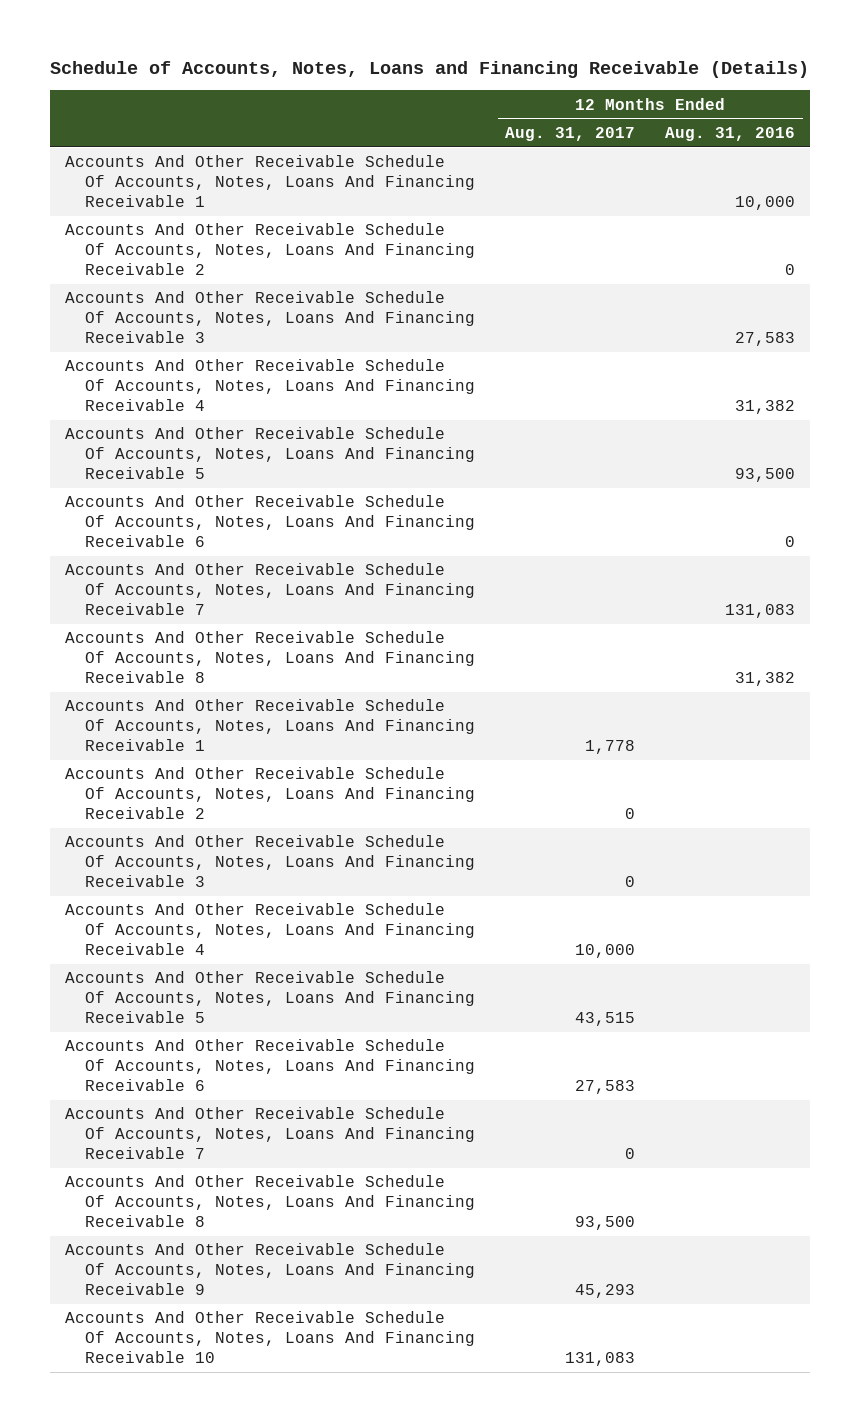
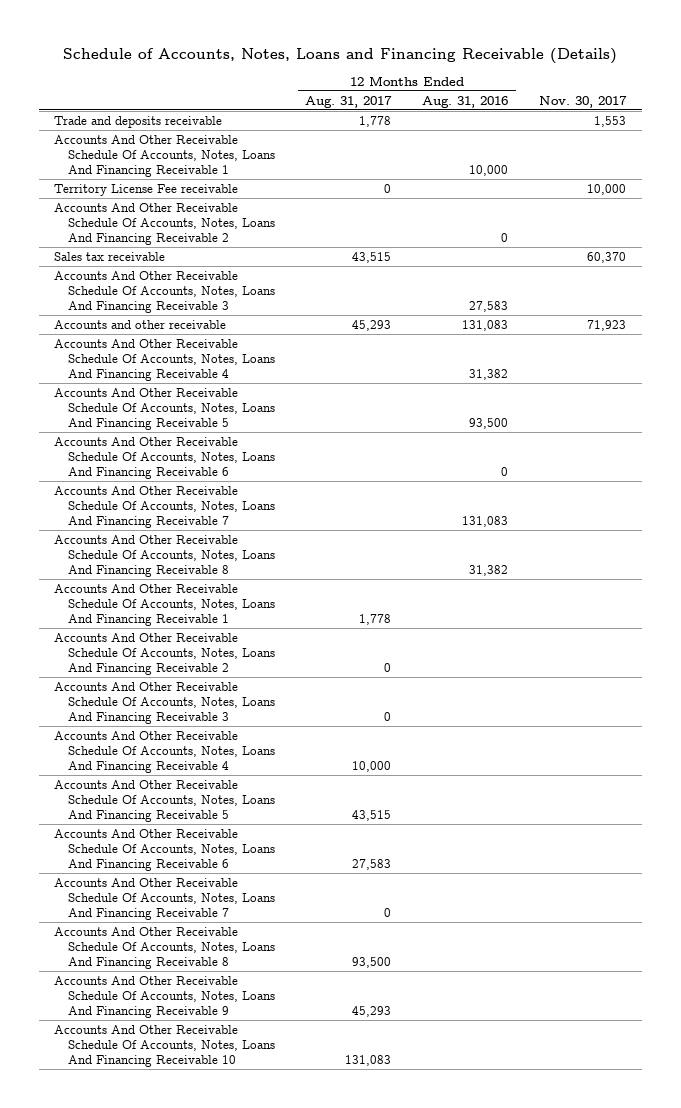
none -> [539,95,628,108] Nov. 30, 2017
none -> [54,115,223,128] Trade and deposits receivable
none -> [54,183,239,196] Territory License Fee receivable
none -> [54,251,166,261] Sales tax receivable
none -> [54,319,227,329] Accounts and other receivable

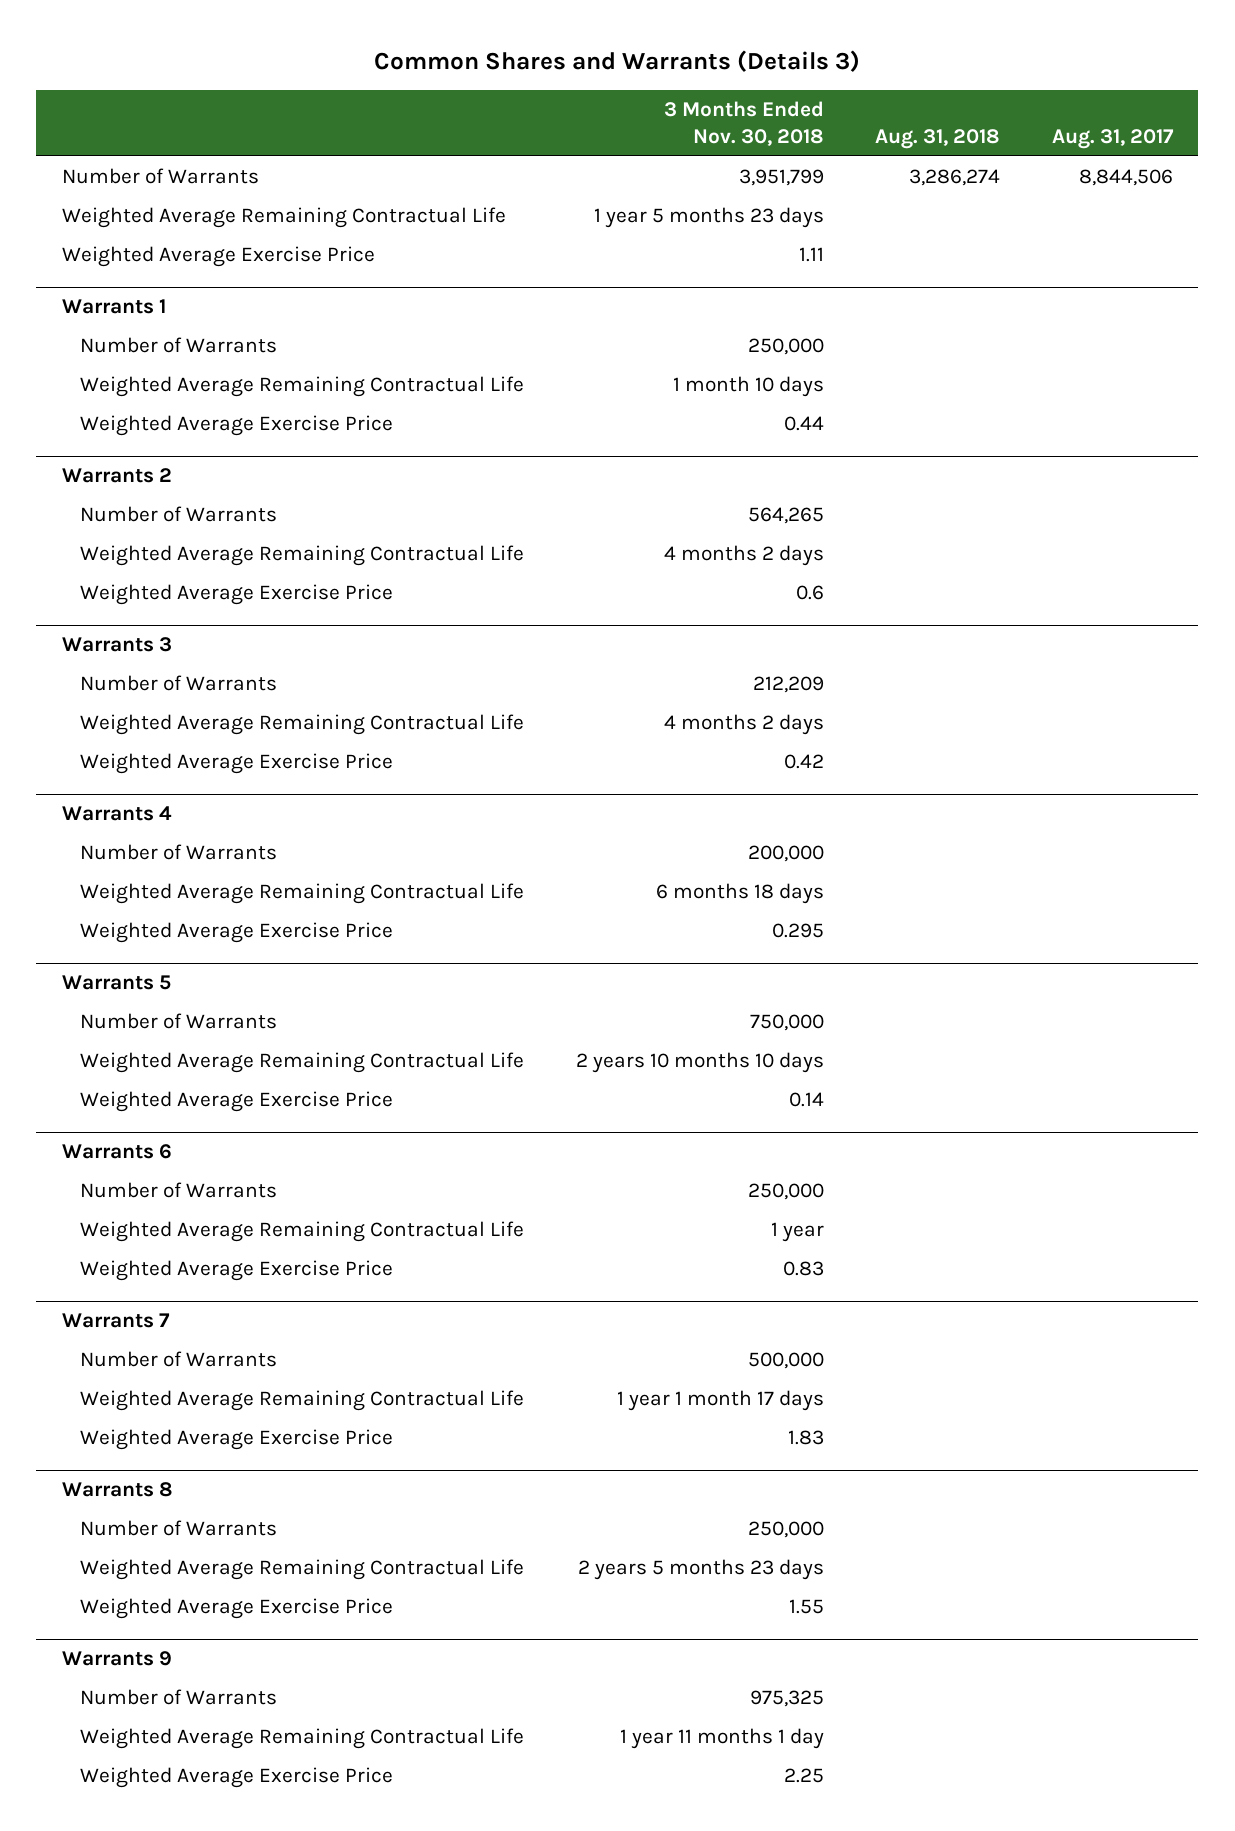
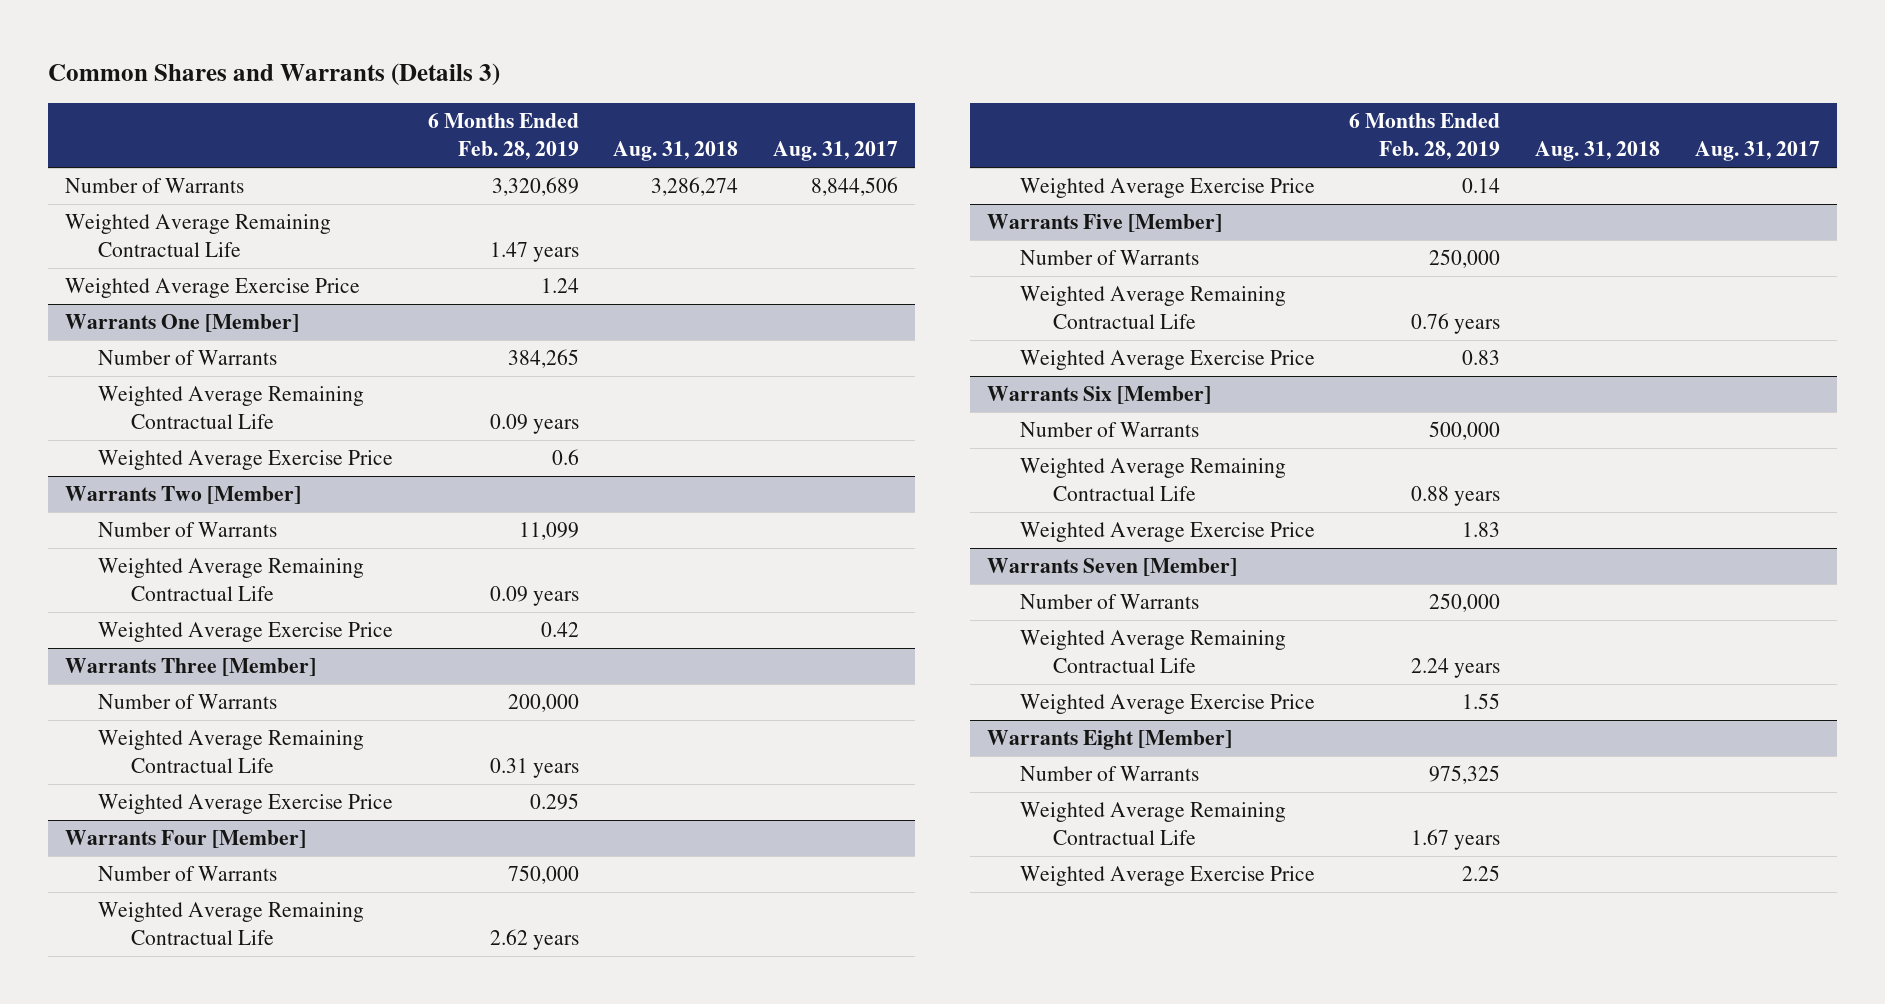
[663,101,824,146] 3 Months Ended Nov. 30, 2018 -> none
none -> [427,113,579,161] 6 Months Ended Feb. 28, 2019
[62,299,167,315] Warrants 1 -> [65,314,300,333] Warrants One [Member]
[62,468,173,484] Warrants 2 -> [65,486,302,505] Warrants Two [Member]
[62,637,173,653] Warrants 3 -> [65,658,317,677] Warrants Three [Member]
[62,806,173,822] Warrants 4 -> [65,830,307,849] Warrants Four [Member]
[62,975,172,991] Warrants 5 -> [986,214,1222,233] Warrants Five [Member]
[62,1144,173,1160] Warrants 6 -> [986,386,1211,405] Warrants Six [Member]
[62,1313,171,1329] Warrants 7 -> [986,558,1237,577] Warrants Seven [Member]
[62,1482,174,1498] Warrants 8 -> [986,730,1232,751] Warrants Eight [Member]
[62,1651,173,1667] Warrants 9 -> none
[80,1688,278,1705] Number of Warrants -> none
[80,1727,525,1749] Weighted Average Remaining Contractual Life -> none
[80,1766,394,1788] Weighted Average Exercise Price -> none

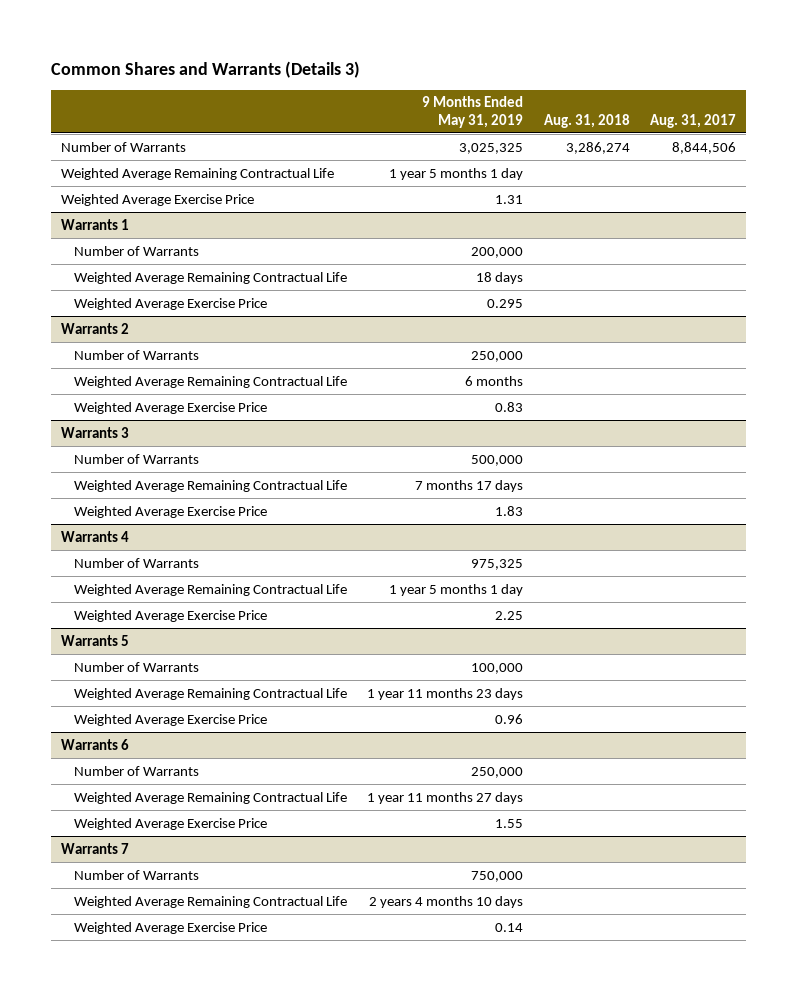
[427,113,579,161] 6 Months Ended Feb. 28, 2019 -> none
none -> [422,96,524,128] 9 Months Ended May 31, 2019
[65,314,300,333] Warrants One [Member] -> [61,218,130,230] Warrants 1
[65,486,302,505] Warrants Two [Member] -> [61,322,130,334] Warrants 2
[65,658,317,677] Warrants Three [Member] -> [61,426,130,438] Warrants 3
[65,830,307,849] Warrants Four [Member] -> [61,530,130,542] Warrants 4
[986,214,1222,233] Warrants Five [Member] -> [61,634,130,646] Warrants 5
[986,386,1211,405] Warrants Six [Member] -> [61,738,130,750] Warrants 6
[986,558,1237,577] Warrants Seven [Member] -> [61,842,130,854] Warrants 7
[986,730,1232,751] Warrants Eight [Member] -> none
[1019,766,1199,782] Number of Warrants -> none
[1019,802,1286,846] Weighted Average Remaining Contractual Life -> none
[1019,866,1315,887] Weighted Average Exercise Price -> none

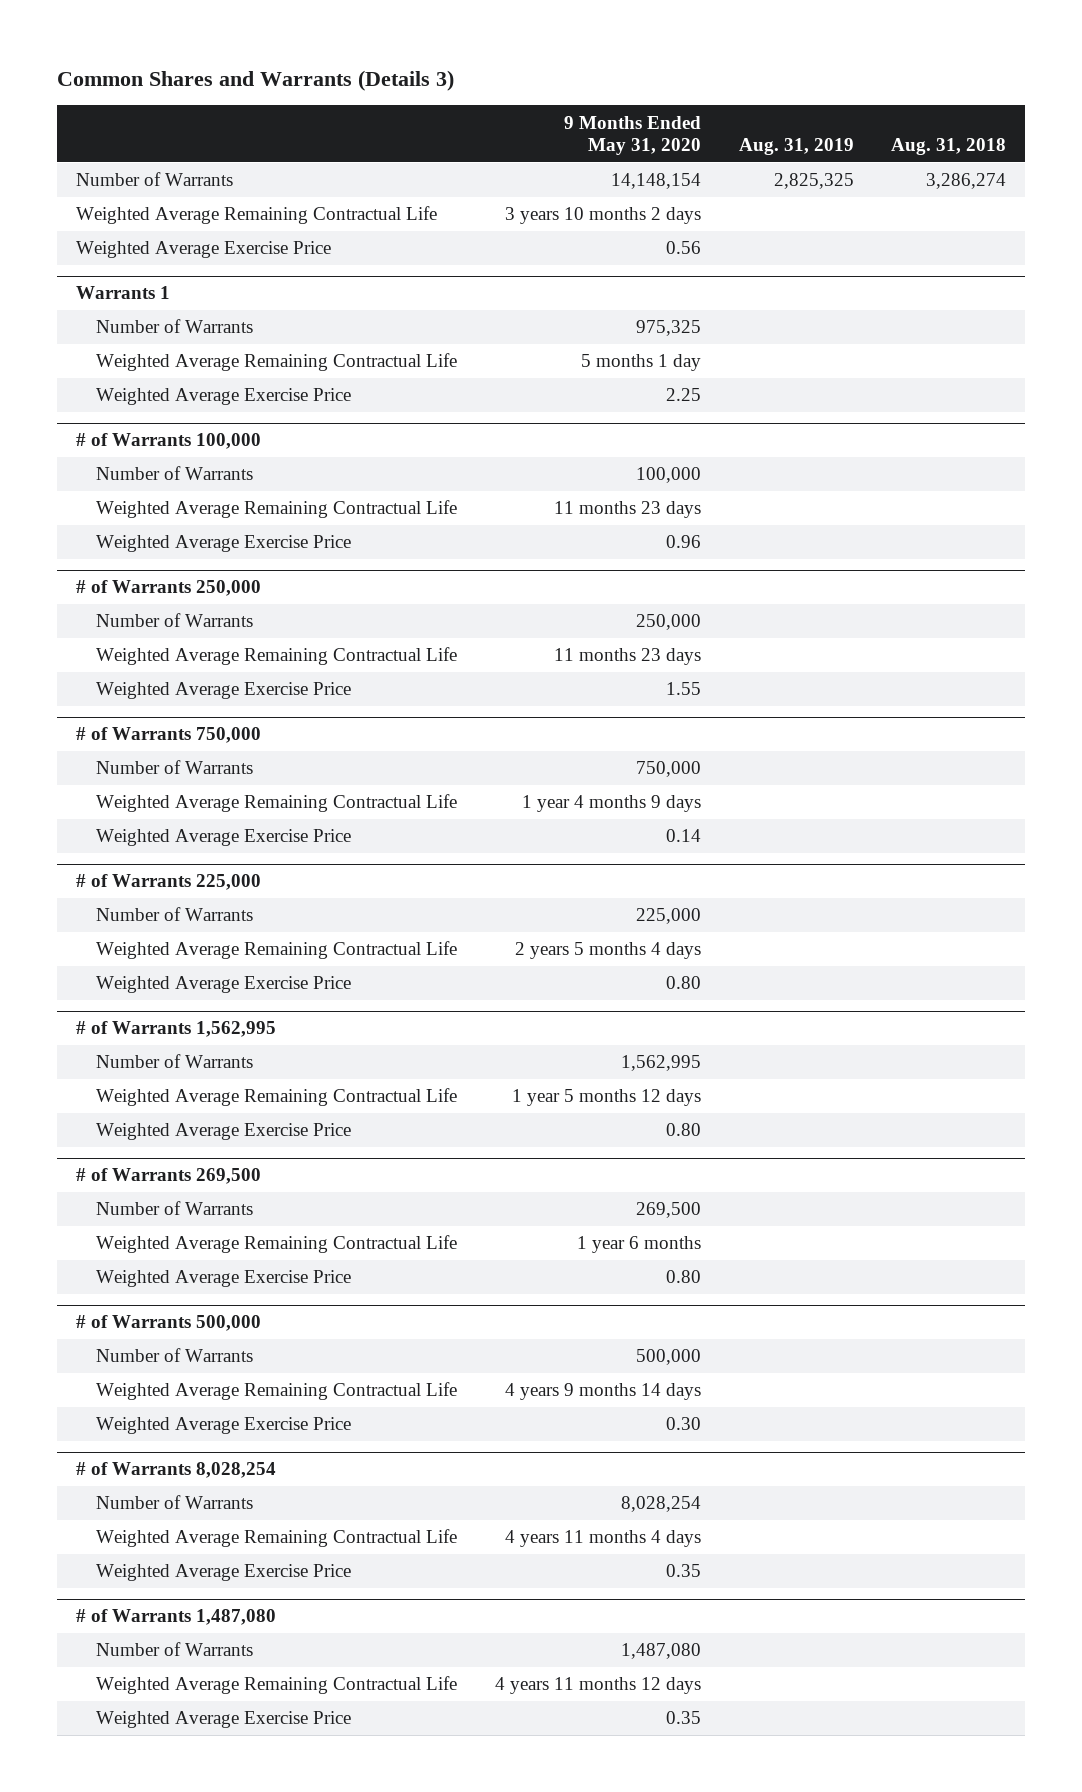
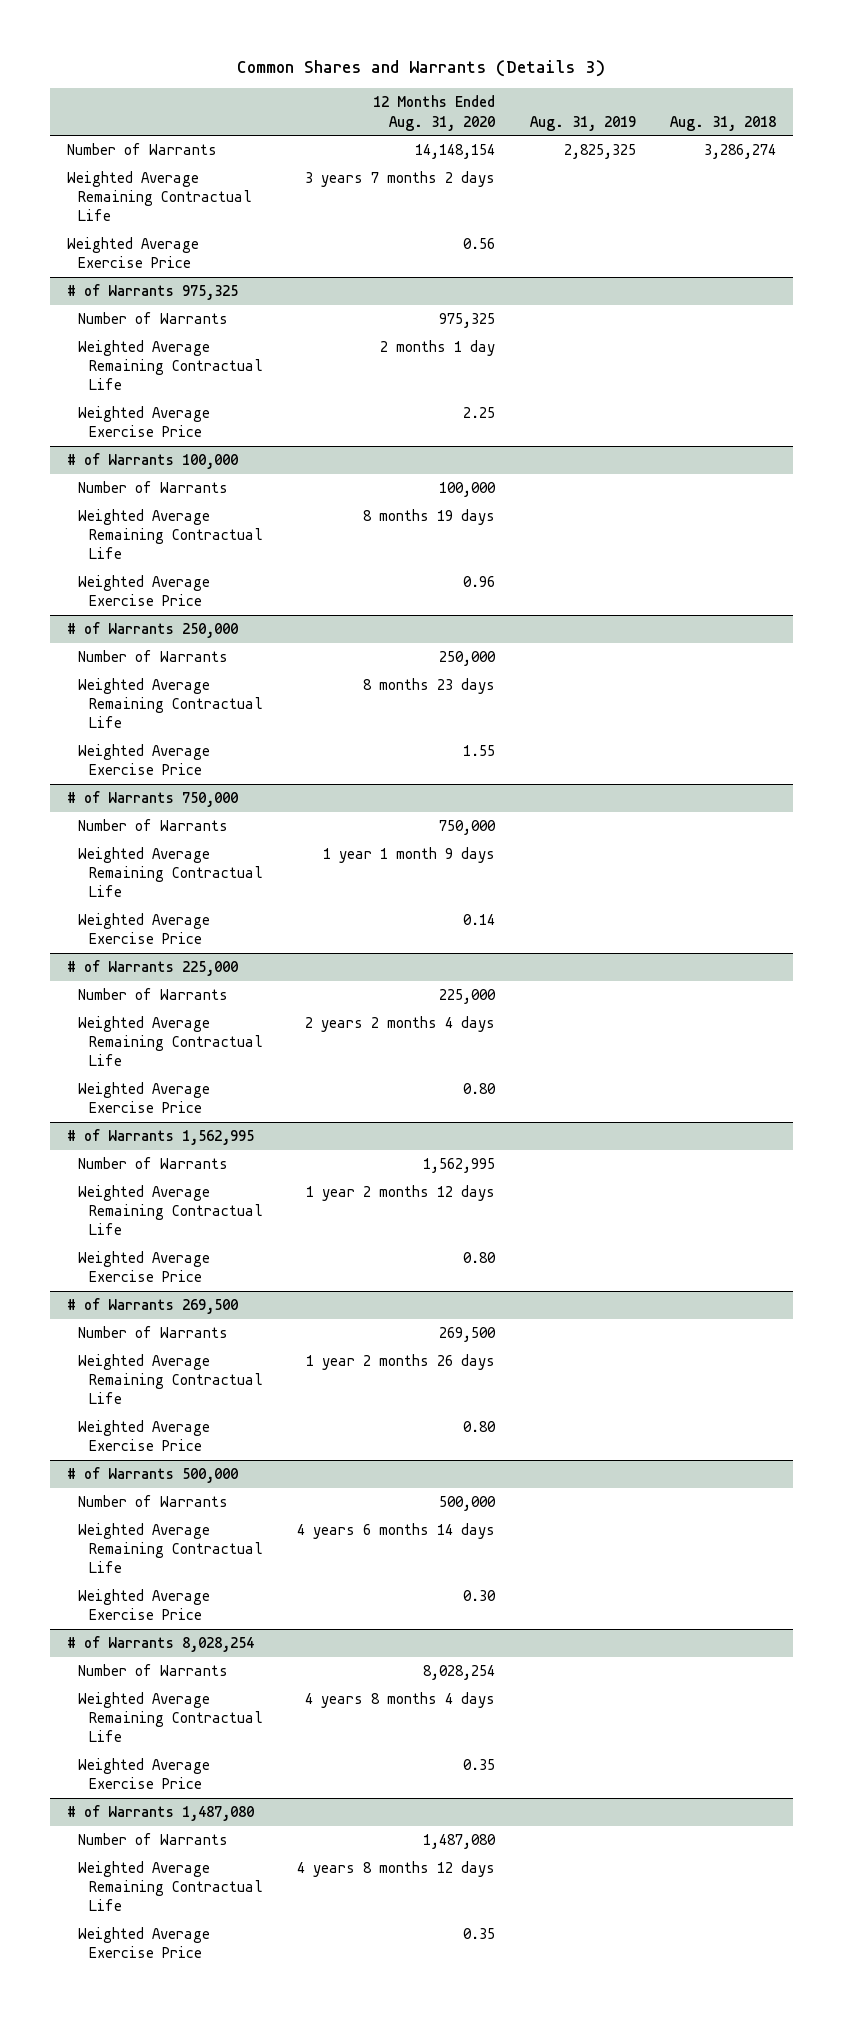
[563,115,701,155] 9 Months Ended May 31, 2020 -> none
none -> [373,95,496,131] 12 Months Ended Aug. 31, 2020
[75,286,170,300] Warrants 1 -> [66,284,238,301] # of Warrants 975,325

